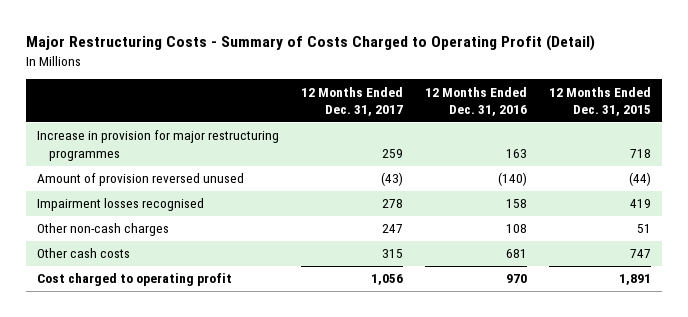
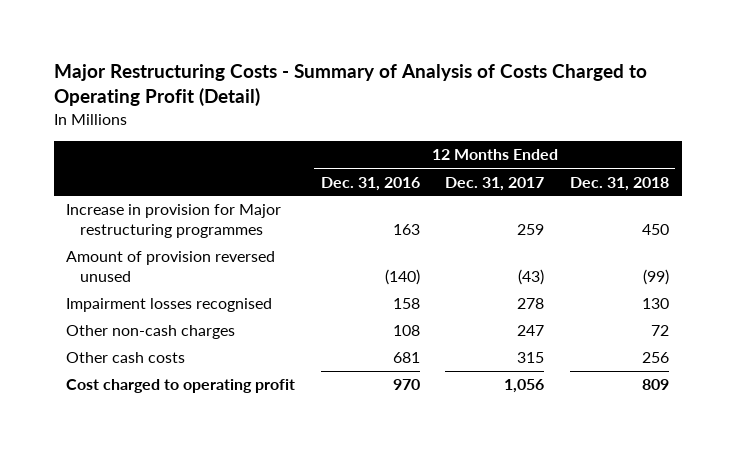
[26,35,596,52] Major Restructuring Costs - Summary of Costs Charged to Operating Profit (Detail) -> [53,64,647,107] Major Restructuring Costs - Summary of Analysis of Costs Charged to Operating Profit (Detail)
[548,86,651,117] 12 Months Ended Dec. 31, 2015 -> none
none -> [569,176,669,191] Dec. 31, 2018
[37,130,280,161] Increase in provision for major restructuring programmes -> [66,204,282,238] Increase in provision for Major restructuring programmes

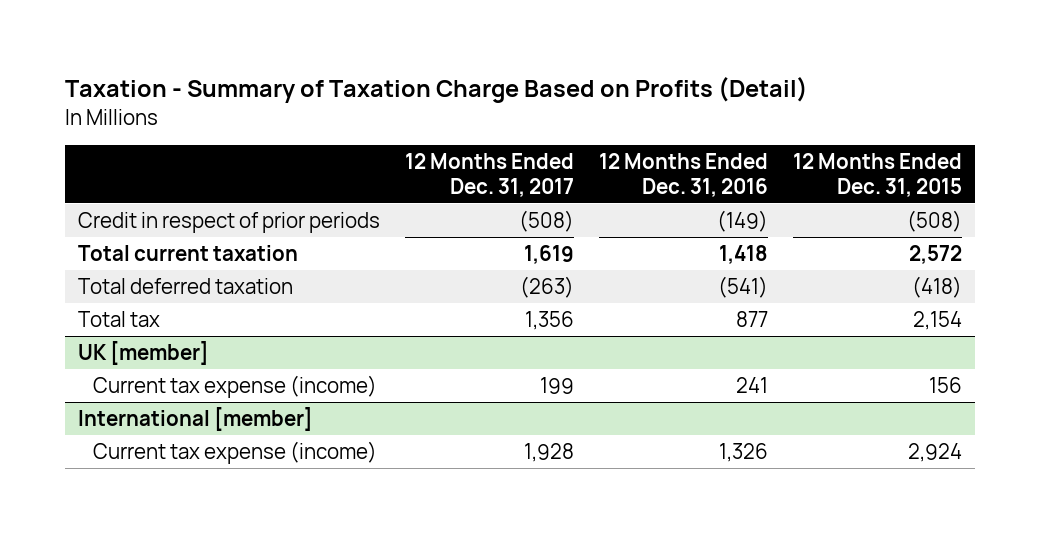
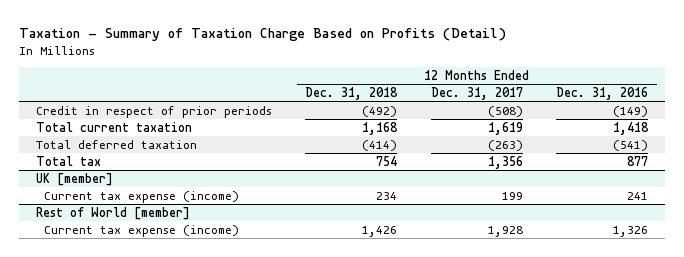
[793,153,963,197] 12 Months Ended Dec. 31, 2015 -> none
none -> [305,86,399,100] Dec. 31, 2018
[78,406,314,431] International [member] -> [35,206,190,220] Rest of World [member]

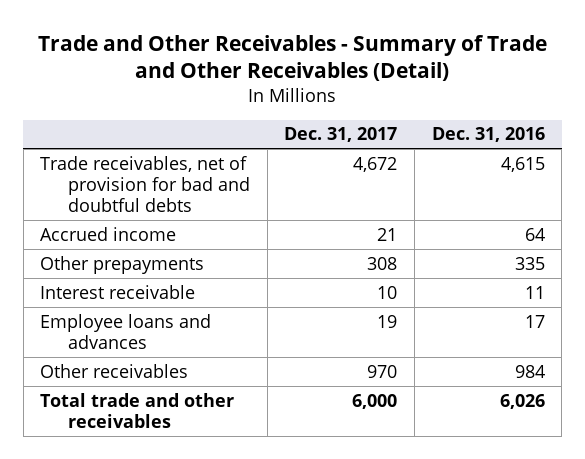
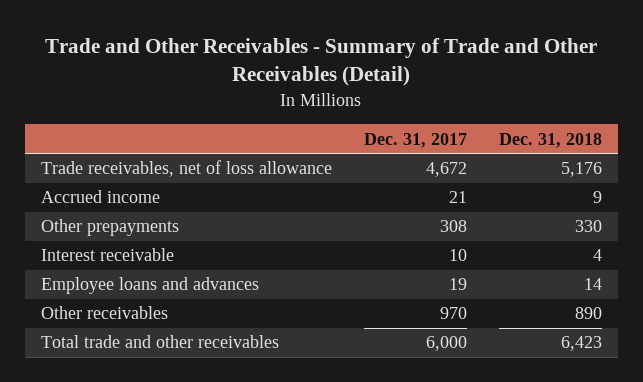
[431,127,545,143] Dec. 31, 2016 -> none
none -> [498,132,602,148] Dec. 31, 2018
[40,155,250,212] Trade receivables, net of provision for bad and doubtful debts -> [40,160,332,178] Trade receivables, net of loss allowance

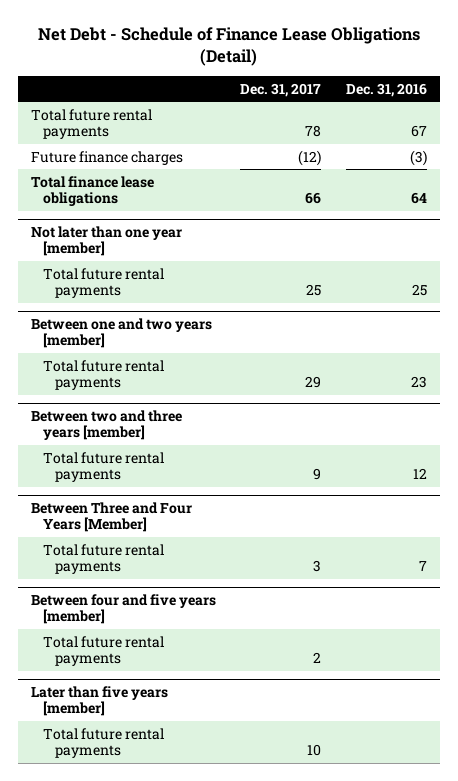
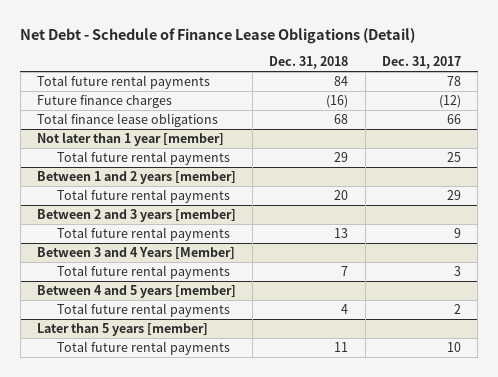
[346,82,428,97] Dec. 31, 2016 -> none
none -> [269,56,349,70] Dec. 31, 2018
[30,225,182,257] Not later than one year [member] -> [36,132,224,147] Not later than 1 year [member]
[30,317,212,349] Between one and two years [member] -> [36,171,236,185] Between 1 and 2 years [member]
[30,409,182,441] Between two and three years [member] -> [36,209,236,223] Between 2 and 3 years [member]
[30,501,192,533] Between Three and Four Years [Member] -> [36,247,235,260] Between 3 and 4 Years [Member]
[30,593,216,625] Between four and five years [member] -> [36,285,236,299] Between 4 and 5 years [member]
[30,685,168,717] Later than five years [member] -> [36,323,208,337] Later than 5 years [member]

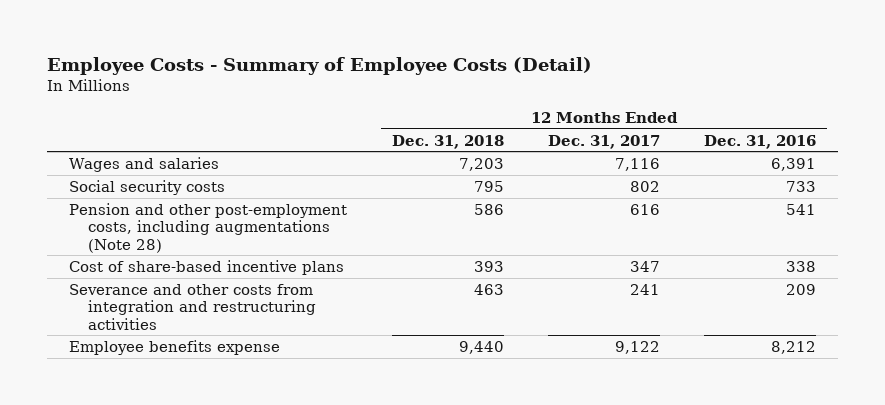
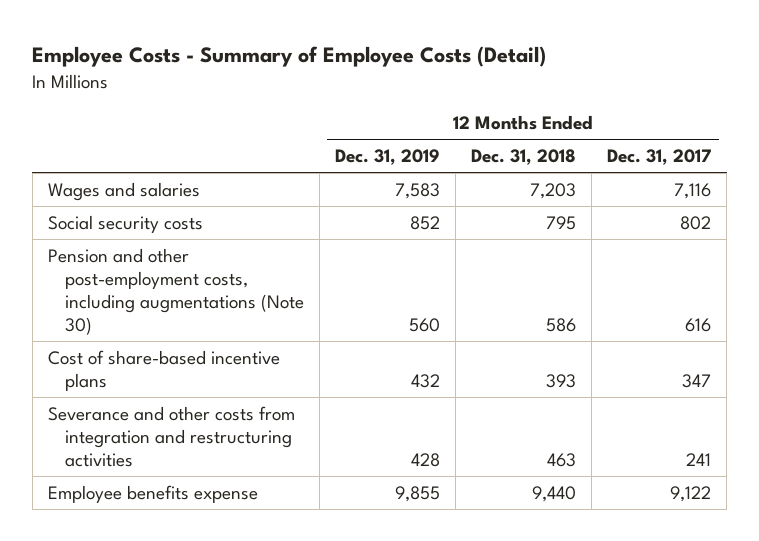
[703,134,816,149] Dec. 31, 2016 -> none
none -> [334,149,440,166] Dec. 31, 2019
[69,202,348,253] Pension and other post-employment costs, including augmentations (Note 28) -> [47,247,304,336] Pension and other post-employment costs, including augmentations (Note 30)

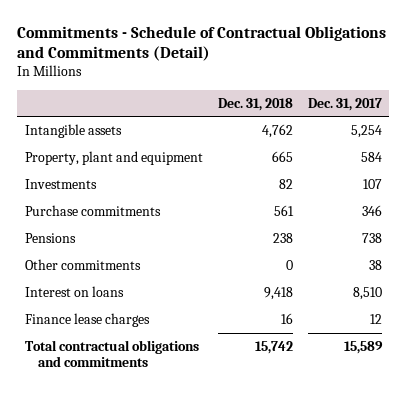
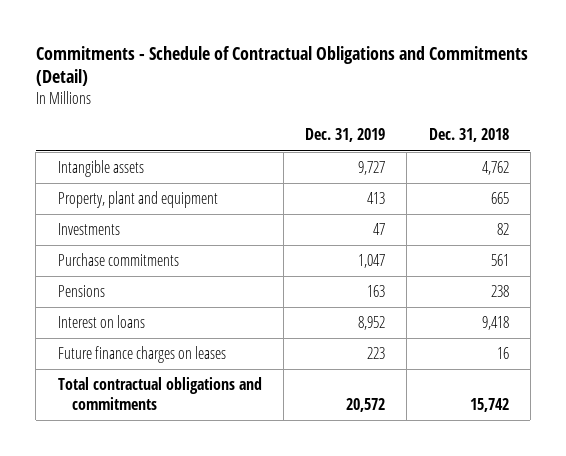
[307,97,382,111] Dec. 31, 2017 -> none
none -> [305,128,386,143] Dec. 31, 2019
[24,258,141,270] Other commitments -> none
[24,312,150,327] Finance lease charges -> none
none -> [57,346,226,364] Future finance charges on leases

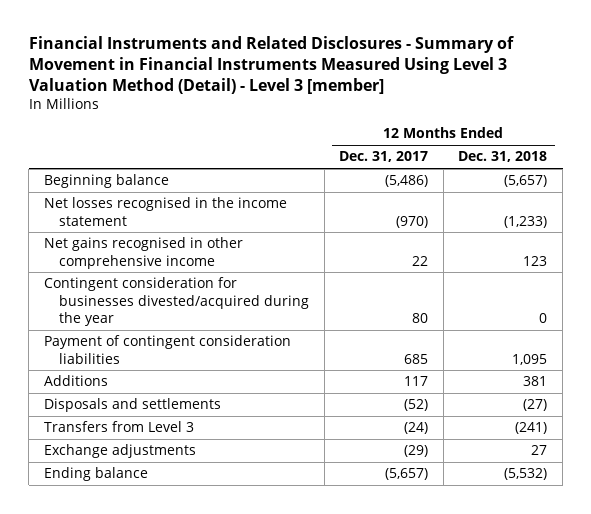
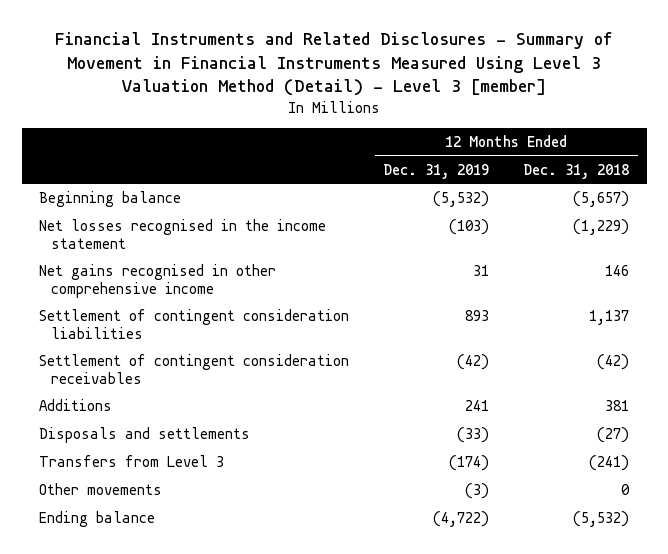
[339,151,429,163] Dec. 31, 2017 -> none
none -> [383,163,490,179] Dec. 31, 2019
[43,277,309,326] Contingent consideration for businesses divested/acquired during the year -> none
[504,215,548,228] (1,233) -> [573,219,630,236] (1,229)
[523,255,548,266] 123 -> [605,265,630,277] 146
[43,335,291,364] Payment of contingent consideration liabilities -> [38,309,349,339] Settlement of contingent consideration liabilities
[512,353,548,365] 1,095 -> [589,310,630,326] 1,137
none -> [38,354,349,384] Settlement of contingent consideration receivables
[43,444,196,459] Exchange adjustments -> none
none -> [38,483,162,496] Other movements

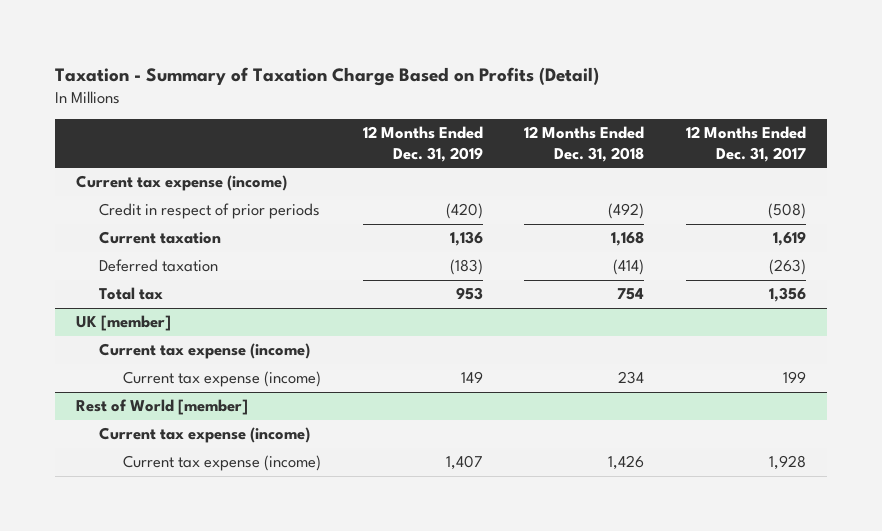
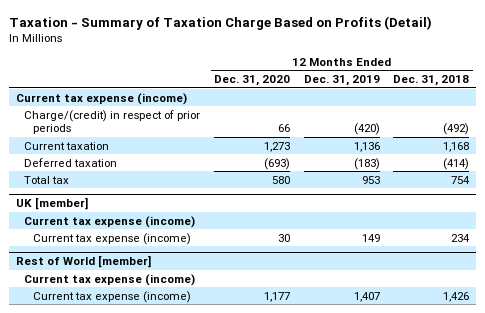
[686,126,807,163] 12 Months Ended Dec. 31, 2017 -> none
none -> [214,75,291,87] Dec. 31, 2020
[99,203,321,220] Credit in respect of prior periods -> [24,109,201,134] Charge/(credit) in respect of prior periods

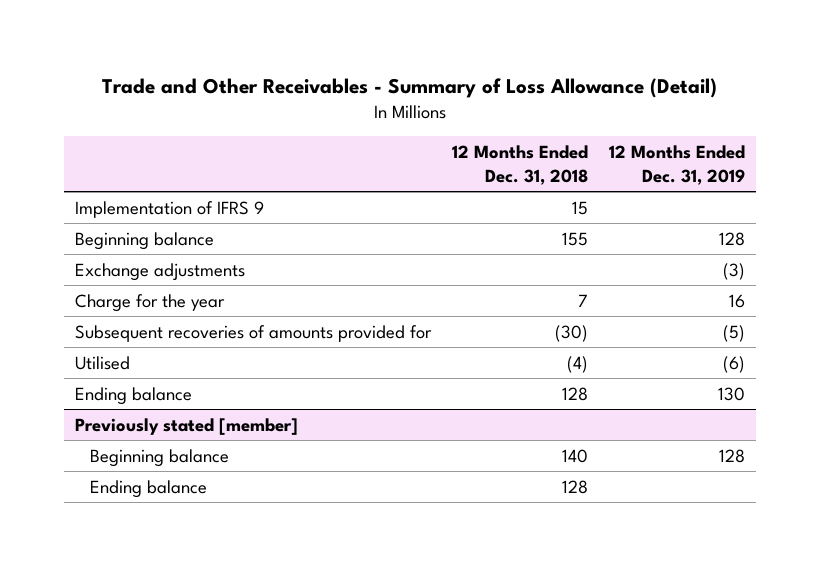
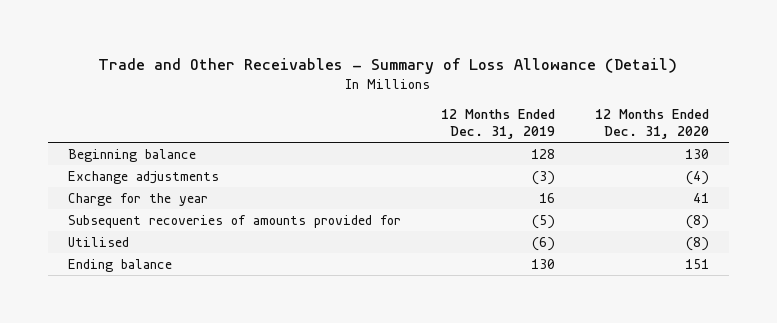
[451,144,588,185] 12 Months Ended Dec. 31, 2018 -> none
none -> [595,108,710,139] 12 Months Ended Dec. 31, 2020
[74,200,264,218] Implementation of IFRS 9 -> none
[74,417,298,435] Previously stated [member] -> none
[89,448,229,467] Beginning balance -> none
[89,479,207,498] Ending balance -> none

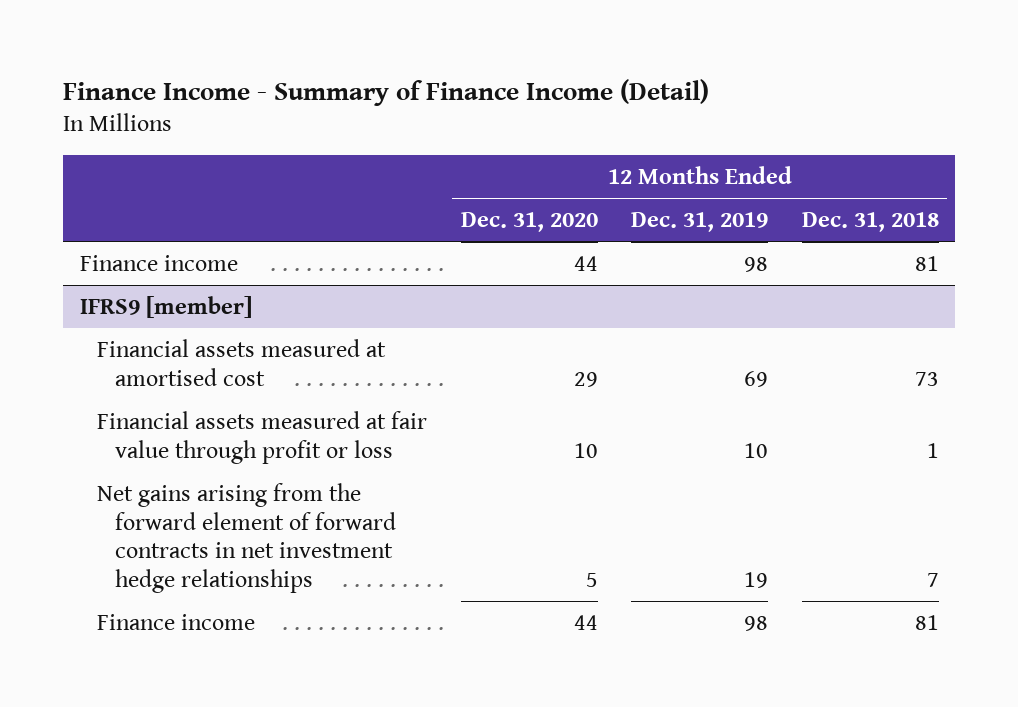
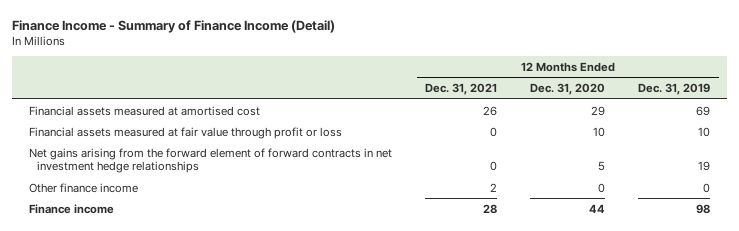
[801,212,939,233] Dec. 31, 2018 -> none
none -> [424,83,497,96] Dec. 31, 2021
[79,254,238,271] Finance income -> none
[79,295,252,318] IFRS9 [member] -> none
none -> [28,182,138,193] Other finance income

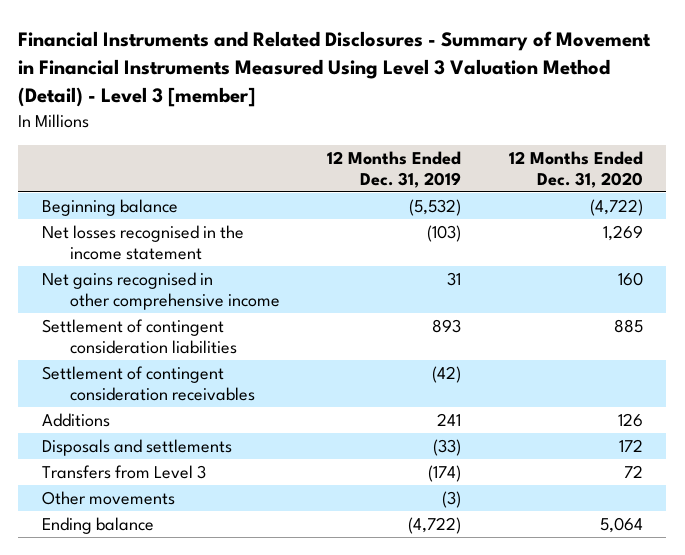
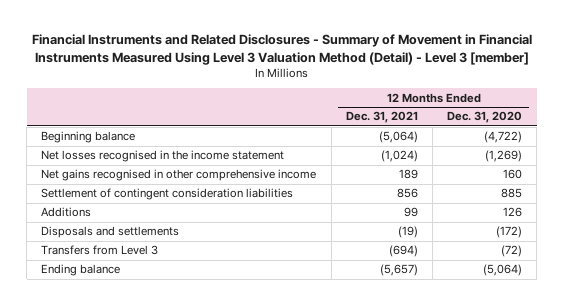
[327,150,462,188] 12 Months Ended Dec. 31, 2019 -> none
none -> [345,111,418,124] Dec. 31, 2021
[602,224,643,241] 1,269 -> [485,150,523,163] (1,269)
[41,365,255,402] Settlement of contingent consideration receivables -> none
[41,490,175,505] Other movements -> none
[618,438,643,452] 172 -> [496,226,523,239] (172)
[623,464,643,478] 72 -> [501,245,523,258] (72)
[599,516,643,533] 5,064 -> [483,264,523,277] (5,064)

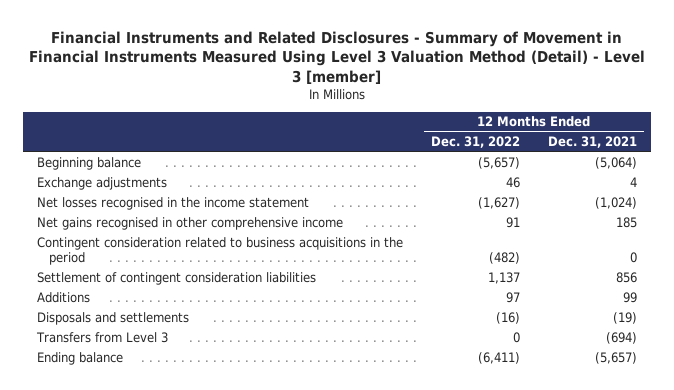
[447,111,523,124] Dec. 31, 2020 -> none
none -> [431,135,521,148] Dec. 31, 2022
none -> [37,176,168,190] Exchange adjustments
[398,169,418,180] 189 -> [616,216,638,228] 185
none -> [37,236,404,266] Contingent consideration related to business acquisitions in the period

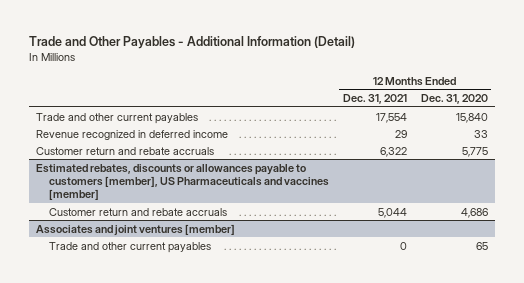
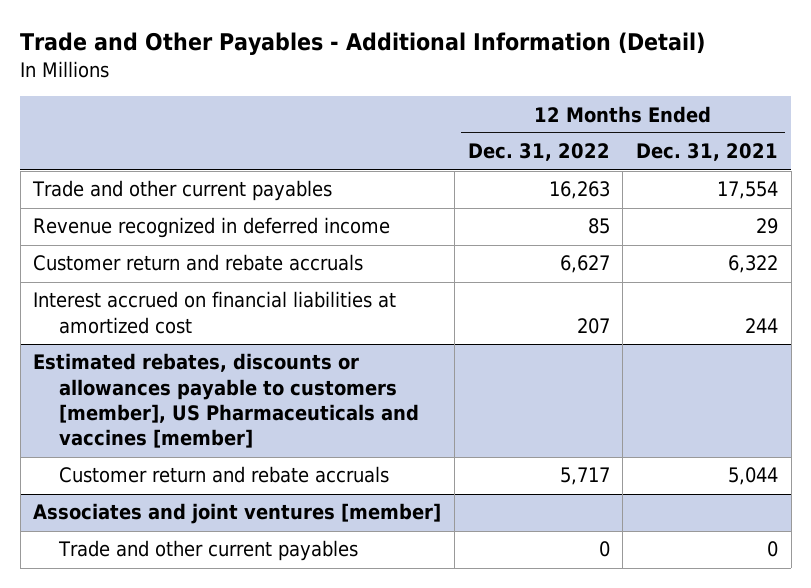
[420,94,488,105] Dec. 31, 2020 -> none
none -> [467,143,610,162] Dec. 31, 2022
none -> [33,291,397,334] Interest accrued on financial liabilities at amortized cost

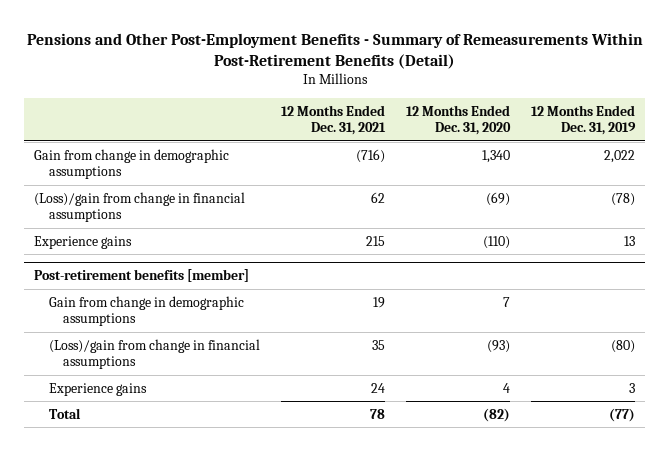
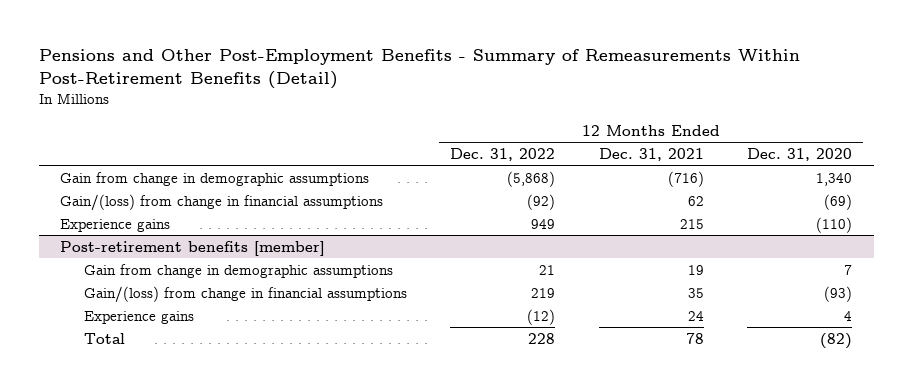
[530,104,636,136] 12 Months Ended Dec. 31, 2019 -> none
none -> [450,147,556,161] Dec. 31, 2022
[34,191,246,223] (Loss)/gain from change in financial assumptions -> [60,193,384,211] Gain/(loss) from change in financial assumptions
[48,338,260,370] (Loss)/gain from change in financial assumptions -> [83,285,407,303] Gain/(loss) from change in financial assumptions

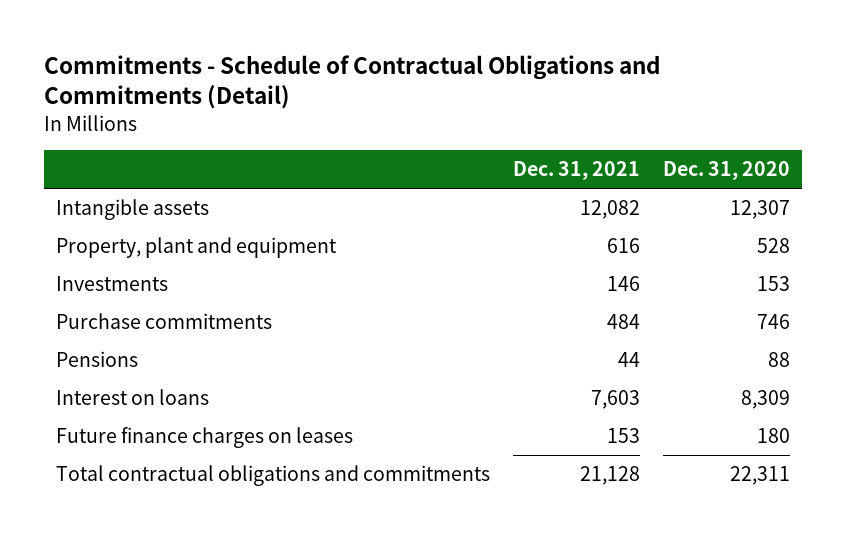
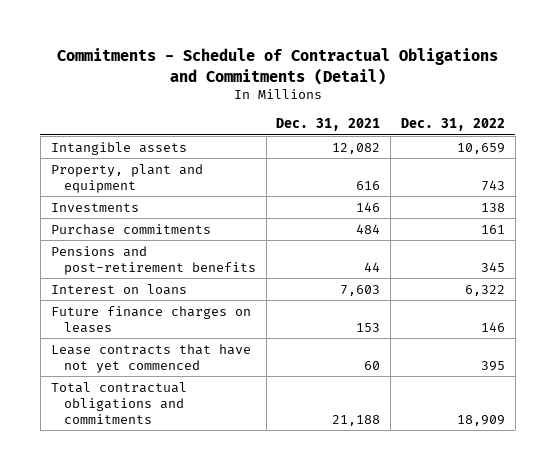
[663,161,791,181] Dec. 31, 2020 -> none
none -> [401,118,506,132] Dec. 31, 2022
[55,351,138,368] Pensions -> [50,245,256,275] Pensions and post-retirement benefits
none -> [50,343,251,373] Lease contracts that have not yet commenced
[579,466,640,486] 21,128 -> [332,415,381,427] 21,188

